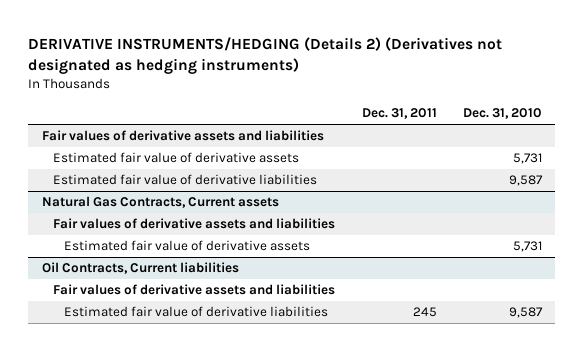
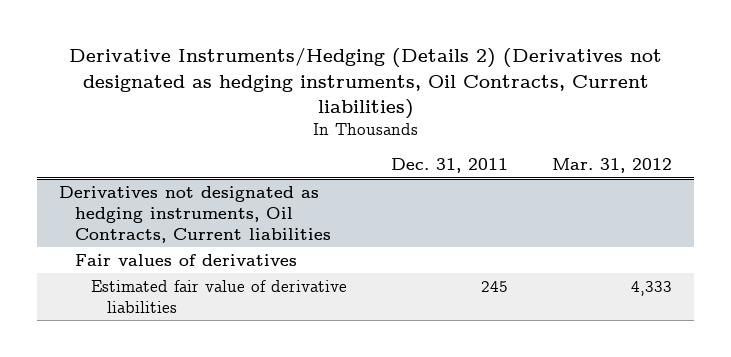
[28,37,503,75] DERIVATIVE INSTRUMENTS/HEDGING (Details 2) (Derivatives not designated as hedging instruments) -> [68,47,662,120] Derivative Instruments/Hedging (Details 2) (Derivatives not designated as hedging instruments, Oil Contracts, Current liabilities)
[463,108,543,120] Dec. 31, 2010 -> none
none -> [552,158,673,174] Mar. 31, 2012
[41,130,324,142] Fair values of derivative assets and liabilities -> none
[52,152,299,164] Estimated fair value of derivative assets -> none
[52,174,317,186] Estimated fair value of derivative liabilities -> none
[41,196,279,209] Natural Gas Contracts, Current assets -> none
[52,218,335,230] Fair values of derivative assets and liabilities -> none
[64,240,311,252] Estimated fair value of derivative assets -> none
[41,262,239,275] Oil Contracts, Current liabilities -> [58,185,331,243] Derivatives not designated as hedging instruments, Oil Contracts, Current liabilities
[52,284,335,296] Fair values of derivative assets and liabilities -> [74,253,297,266] Fair values of derivatives

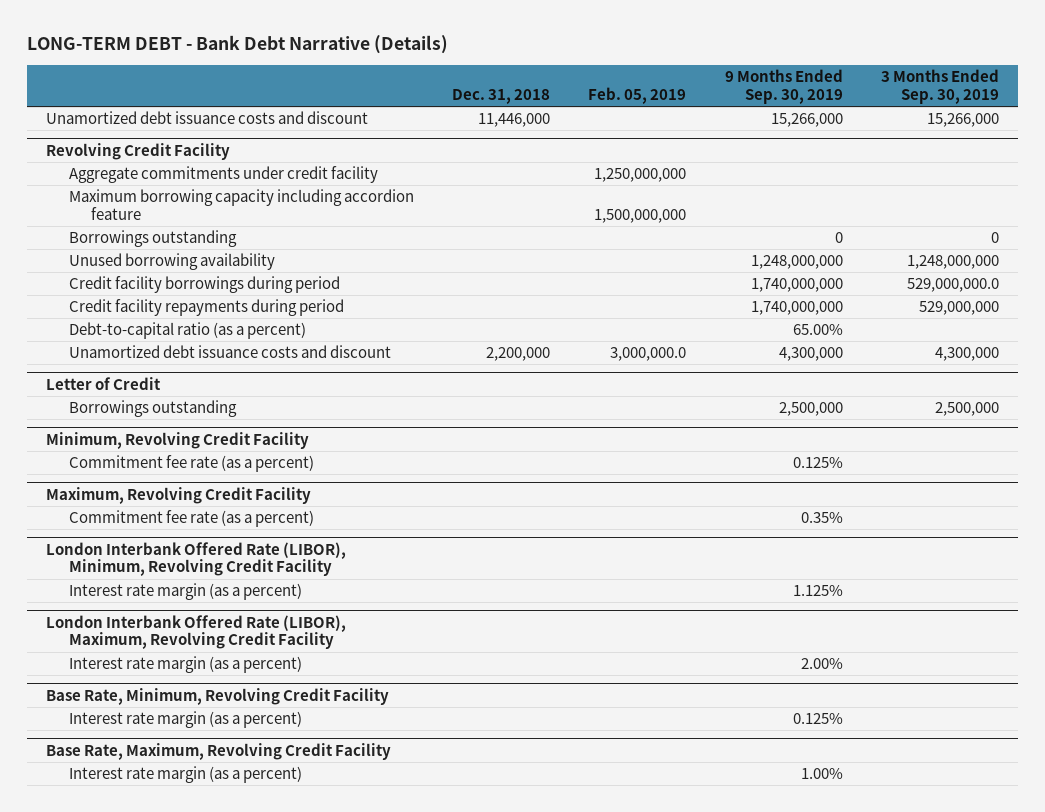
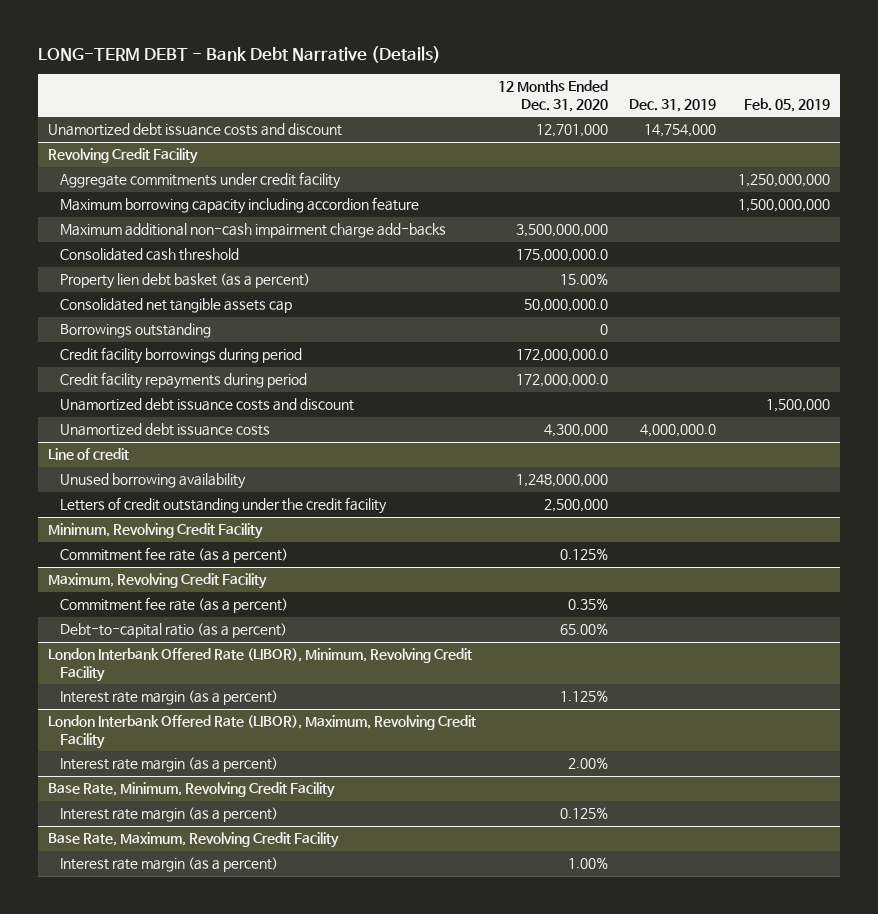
[452,88,551,104] Dec. 31, 2018 -> none
[724,69,843,104] 9 Months Ended Sep. 30, 2019 -> none
[880,69,999,104] 3 Months Ended Sep. 30, 2019 -> none
none -> [497,80,608,112] 12 Months Ended Dec. 31, 2020
none -> [629,98,717,112] Dec. 31, 2019
none -> [60,223,447,239] Maximum additional non-cash impairment charge add-backs
none -> [60,248,240,262] Consolidated cash threshold
none -> [60,273,311,290] Property lien debt basket (as a percent)
none -> [60,298,293,314] Consolidated net tangible assets cap
[68,253,275,271] Unused borrowing availability -> none
[68,322,306,340] Debt-to-capital ratio (as a percent) -> none
[46,376,162,390] Letter of Credit -> none
[68,400,237,418] Borrowings outstanding -> none
[610,347,687,362] 3,000,000.0 -> [765,399,830,413] 1,500,000
none -> [60,423,271,437] Unamortized debt issuance costs
none -> [48,448,130,461] Line of credit
none -> [60,473,247,490] Unused borrowing availability
none -> [60,497,388,515] Letters of credit outstanding under the credit facility
none -> [60,623,288,639] Debt-to-capital ratio (as a percent)

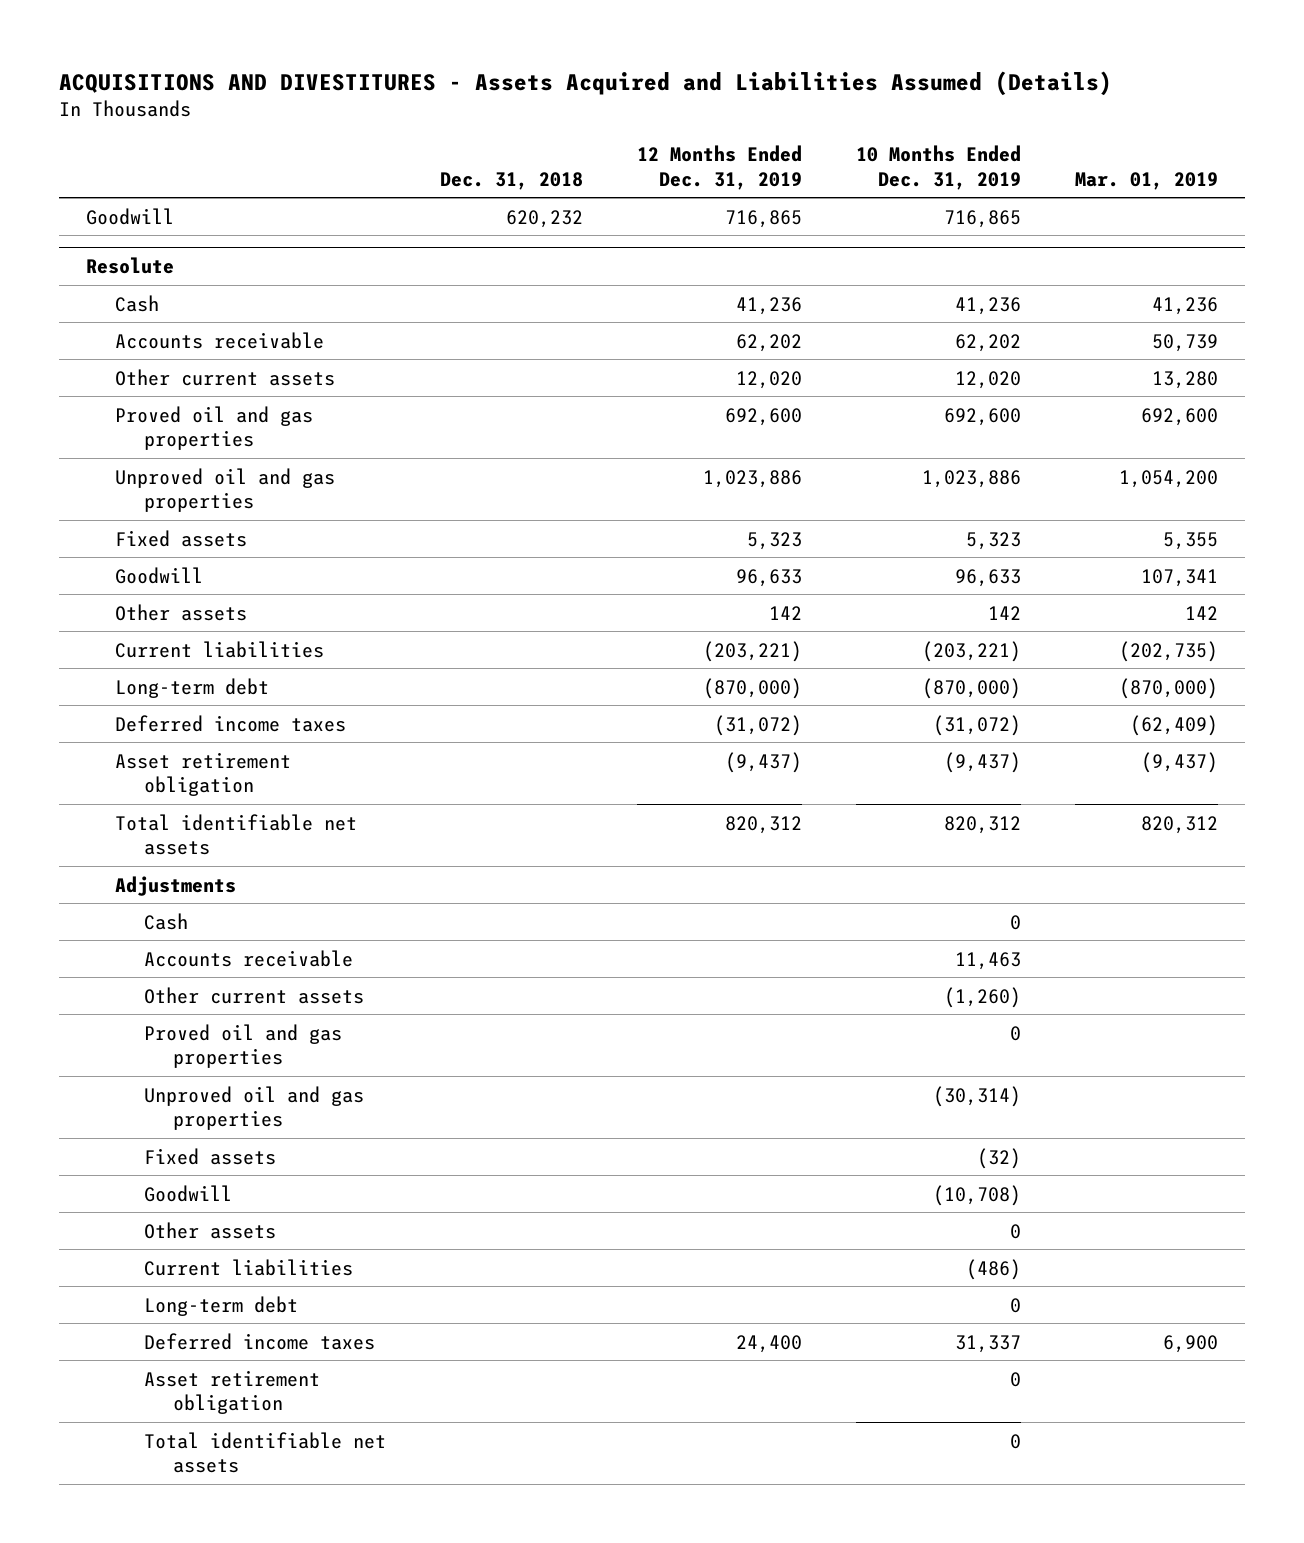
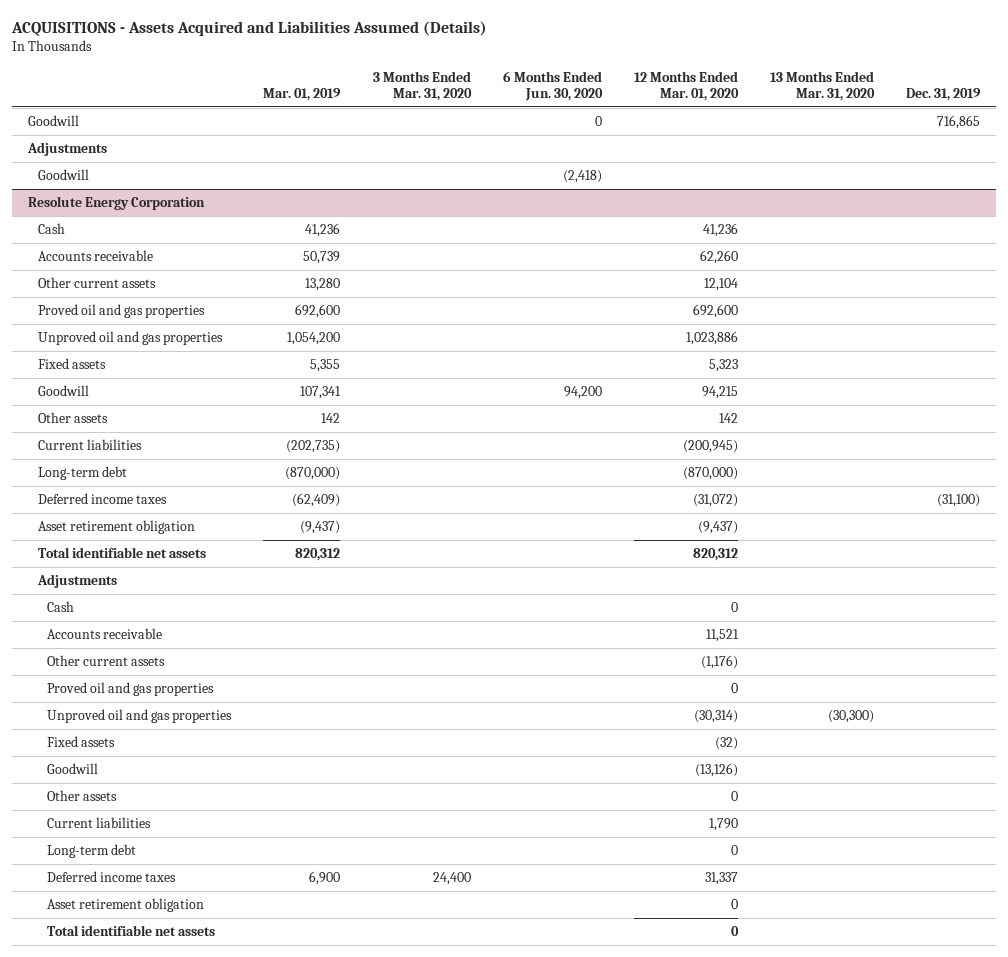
[59,70,1113,96] ACQUISITIONS AND DIVESTITURES - Assets Acquired and Liabilities Assumed (Details) -> [10,20,487,36] ACQUISITIONS - Assets Acquired and Liabilities Assumed (Details)
[439,171,583,190] Dec. 31, 2018 -> none
[636,145,802,190] 12 Months Ended Dec. 31, 2019 -> none
[855,145,1021,190] 10 Months Ended Dec. 31, 2019 -> none
none -> [372,71,472,101] 3 Months Ended Mar. 31, 2020
none -> [502,71,603,101] 6 Months Ended Jun. 30, 2020
none -> [633,71,739,101] 12 Months Ended Mar. 01, 2020
none -> [770,71,876,101] 13 Months Ended Mar. 31, 2020
none -> [906,87,982,101] Dec. 31, 2019
none -> [27,141,108,156] Adjustments
none -> [37,168,89,180] Goodwill
[86,256,175,274] Resolute -> [28,195,206,210] Resolute Energy Corporation

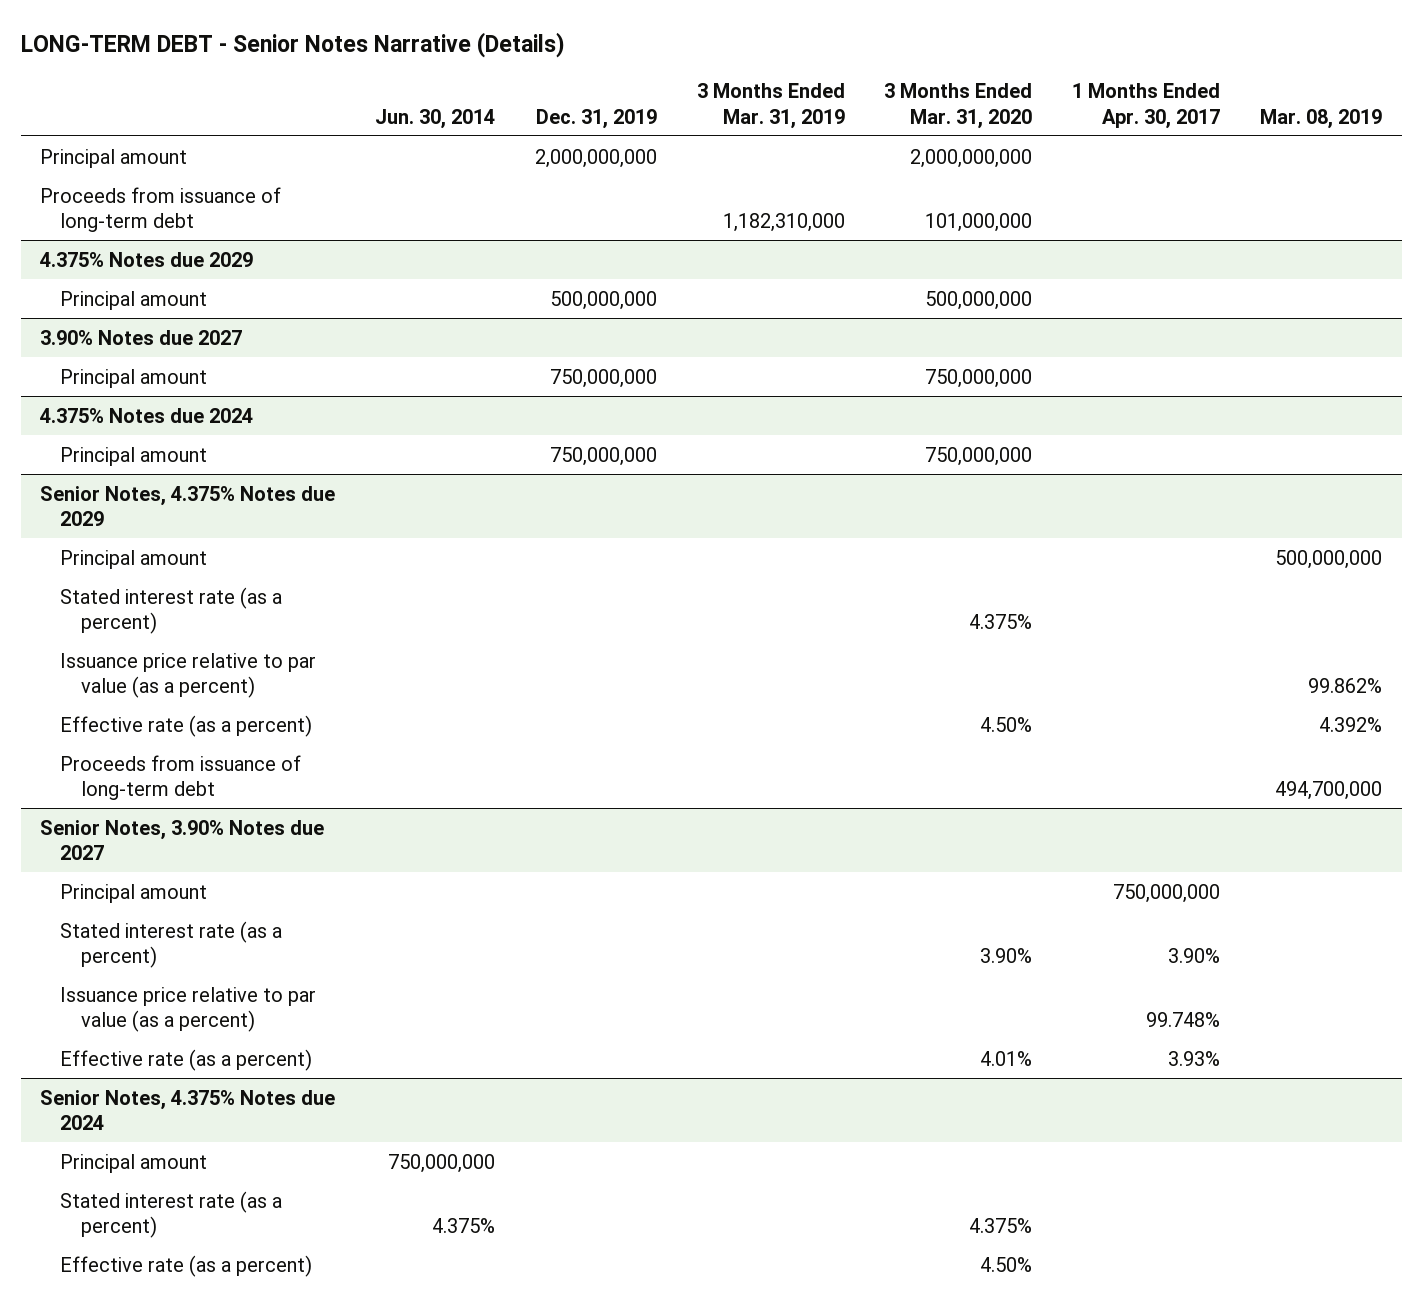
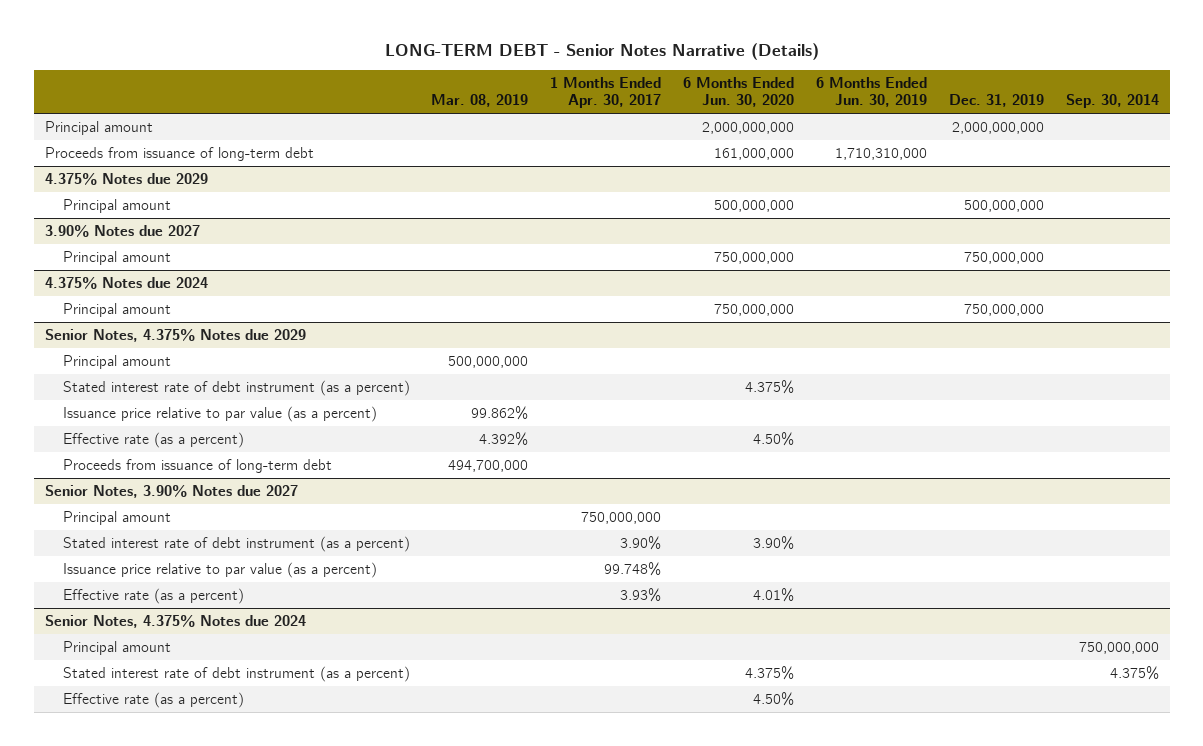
[375,108,496,129] Jun. 30, 2014 -> none
[696,83,845,129] 3 Months Ended Mar. 31, 2019 -> none
[884,83,1033,129] 3 Months Ended Mar. 31, 2020 -> none
none -> [683,76,795,108] 6 Months Ended Jun. 30, 2020
none -> [816,76,928,108] 6 Months Ended Jun. 30, 2019
none -> [1065,94,1159,109] Sep. 30, 2014
[60,586,283,634] Stated interest rate (as a percent) -> [62,379,410,396] Stated interest rate of debt instrument (as a percent)
[60,920,283,968] Stated interest rate (as a percent) -> [62,535,410,552] Stated interest rate of debt instrument (as a percent)
[60,1190,283,1238] Stated interest rate (as a percent) -> [62,665,410,682] Stated interest rate of debt instrument (as a percent)

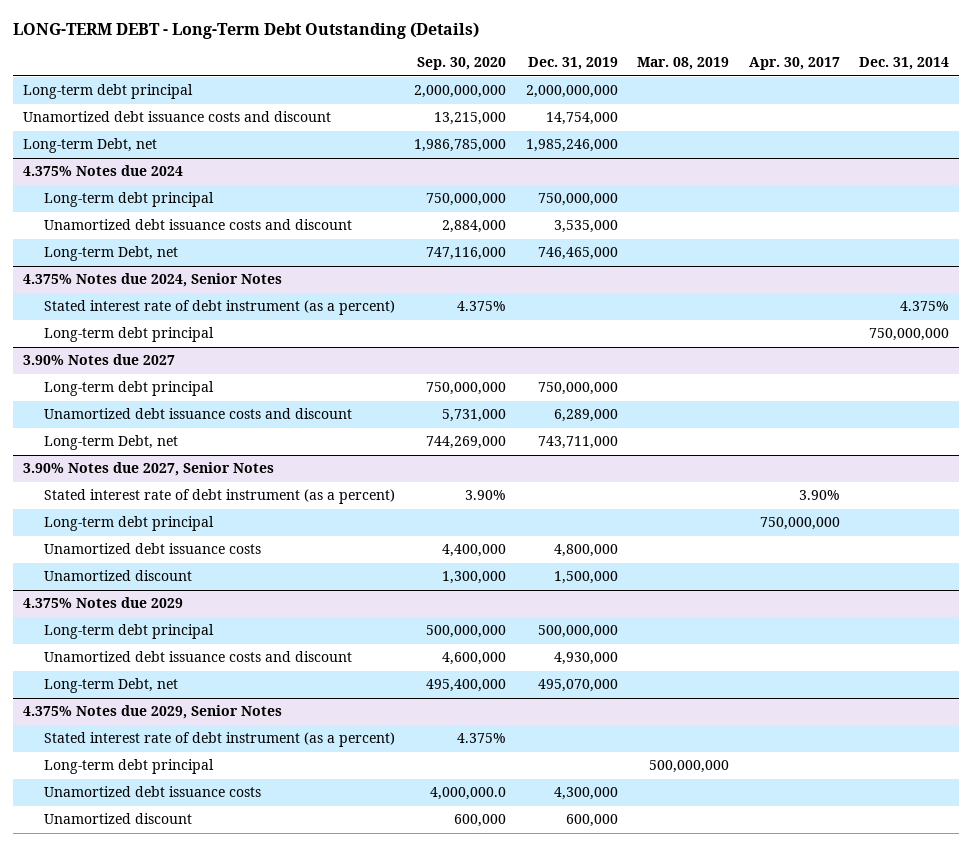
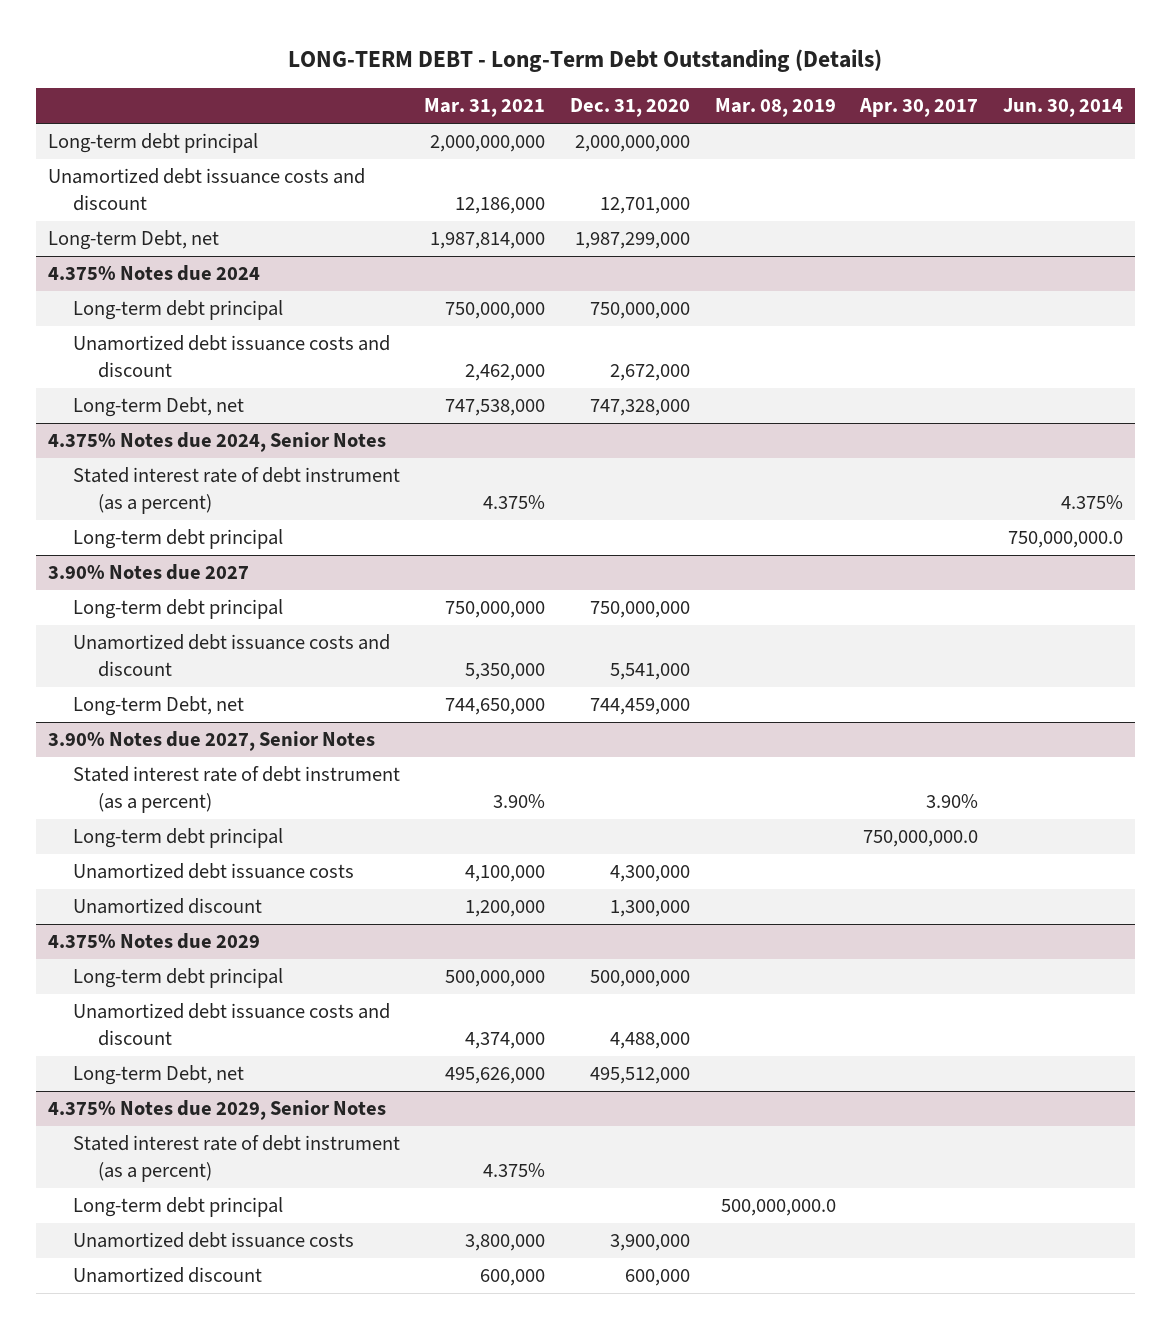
[417,57,507,71] Sep. 30, 2020 -> none
[527,57,618,71] Dec. 31, 2019 -> none
[859,57,950,71] Dec. 31, 2014 -> none
none -> [424,98,546,118] Mar. 31, 2021
none -> [570,98,691,118] Dec. 31, 2020
none -> [1002,98,1123,118] Jun. 30, 2014
[759,517,840,531] 750,000,000 -> [863,830,979,848] 750,000,000.0
[649,760,730,774] 500,000,000 -> [720,1199,836,1217] 500,000,000.0

